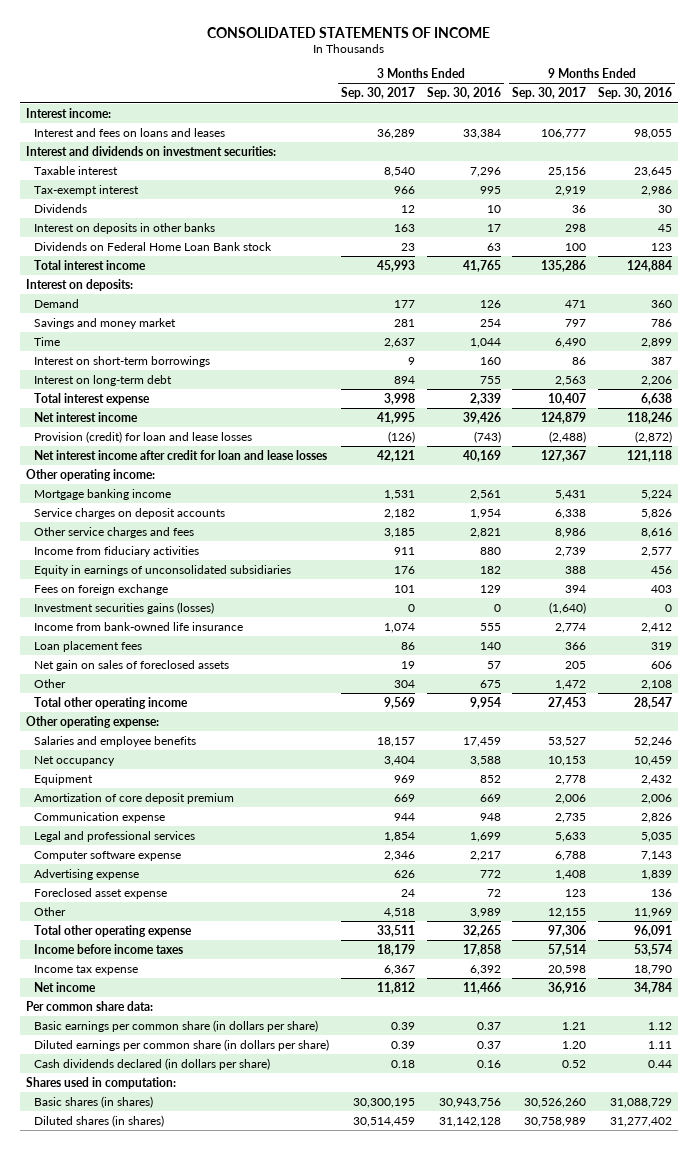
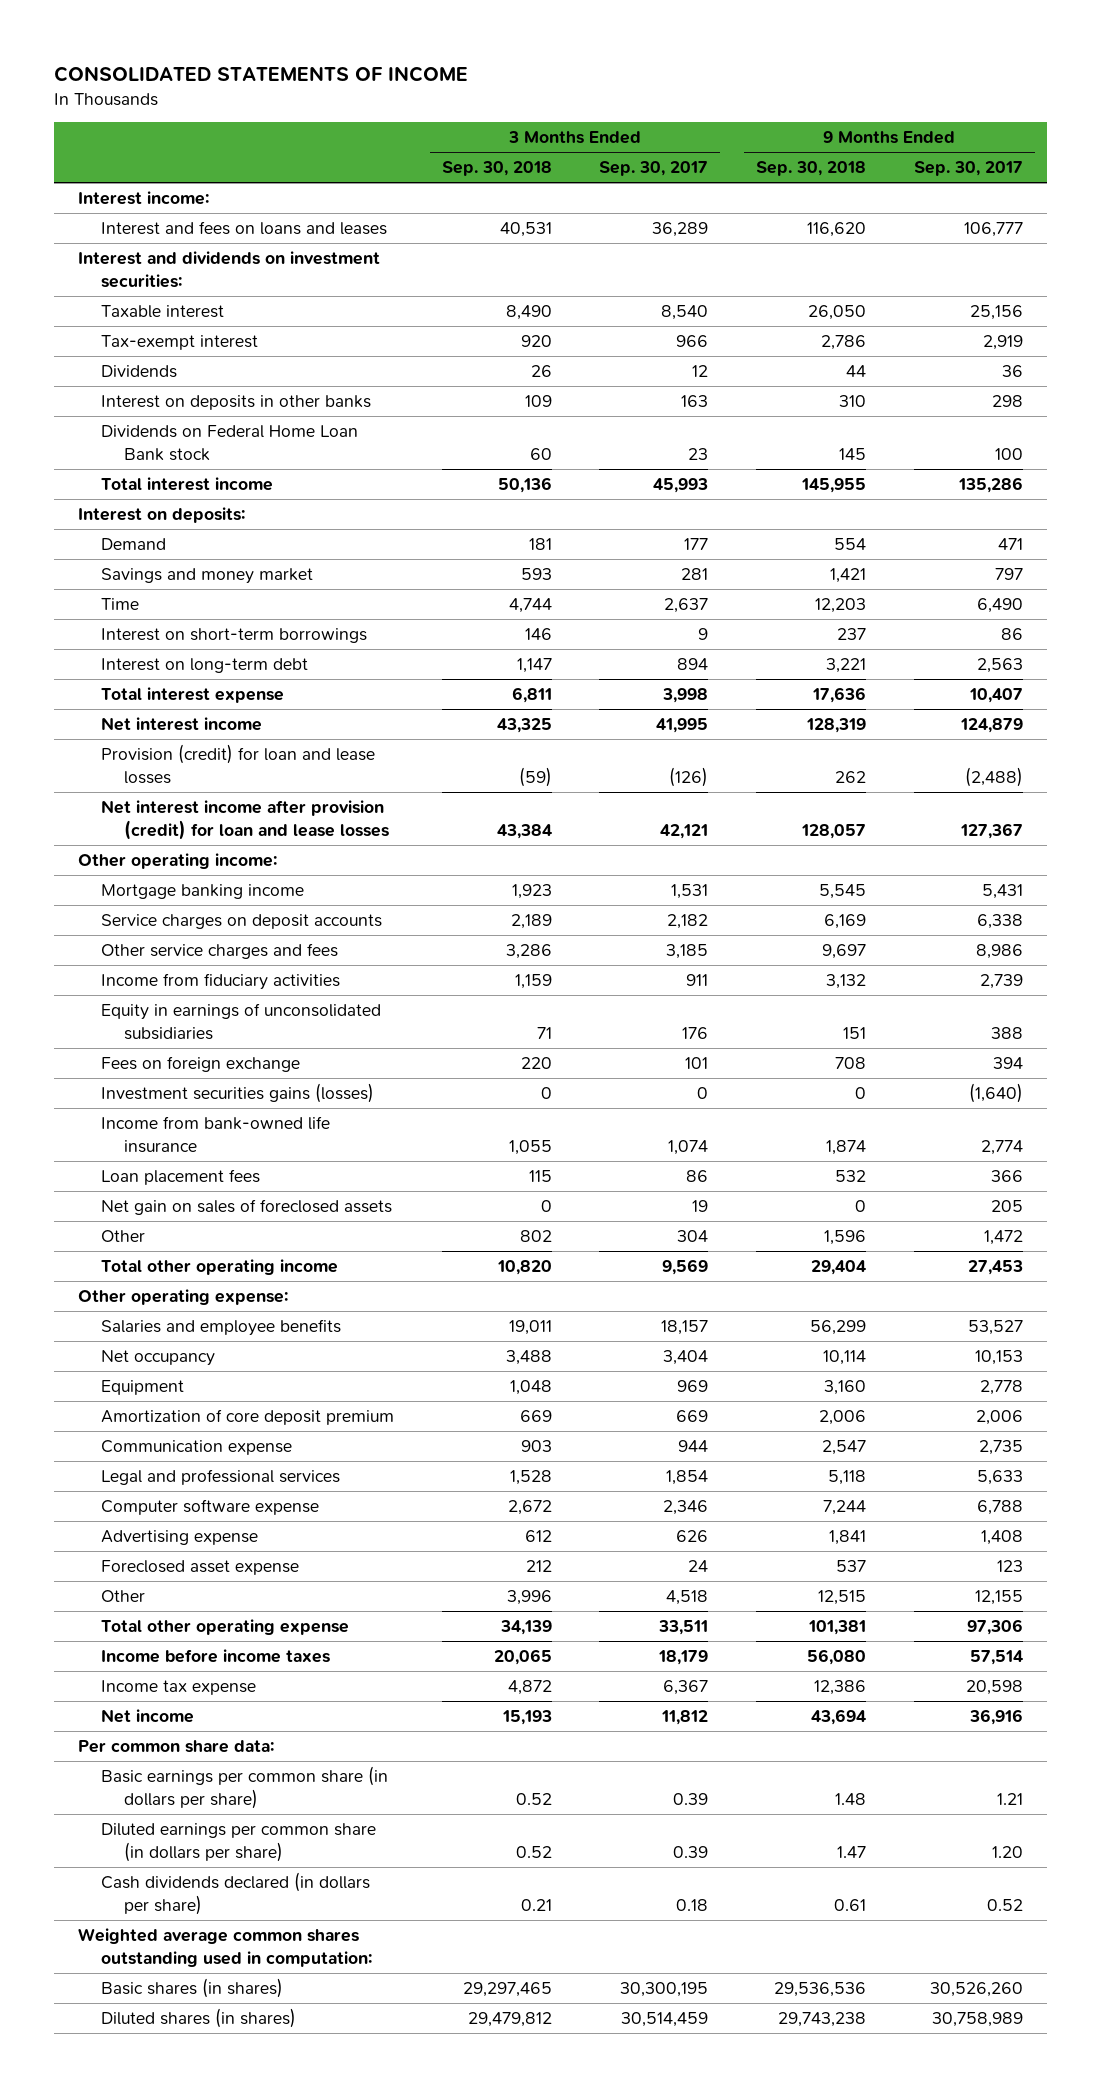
[426,87,501,100] Sep. 30, 2016 -> none
[598,87,673,100] Sep. 30, 2016 -> none
none -> [441,161,552,177] Sep. 30, 2018
none -> [756,161,867,177] Sep. 30, 2018
[33,449,327,460] Net interest income after credit for loan and lease losses -> [101,800,390,840] Net interest income after provision (credit) for loan and lease losses
[25,1076,176,1089] Shares used in computation: -> [77,1928,373,1967] Weighted average common shares outstanding used in computation:

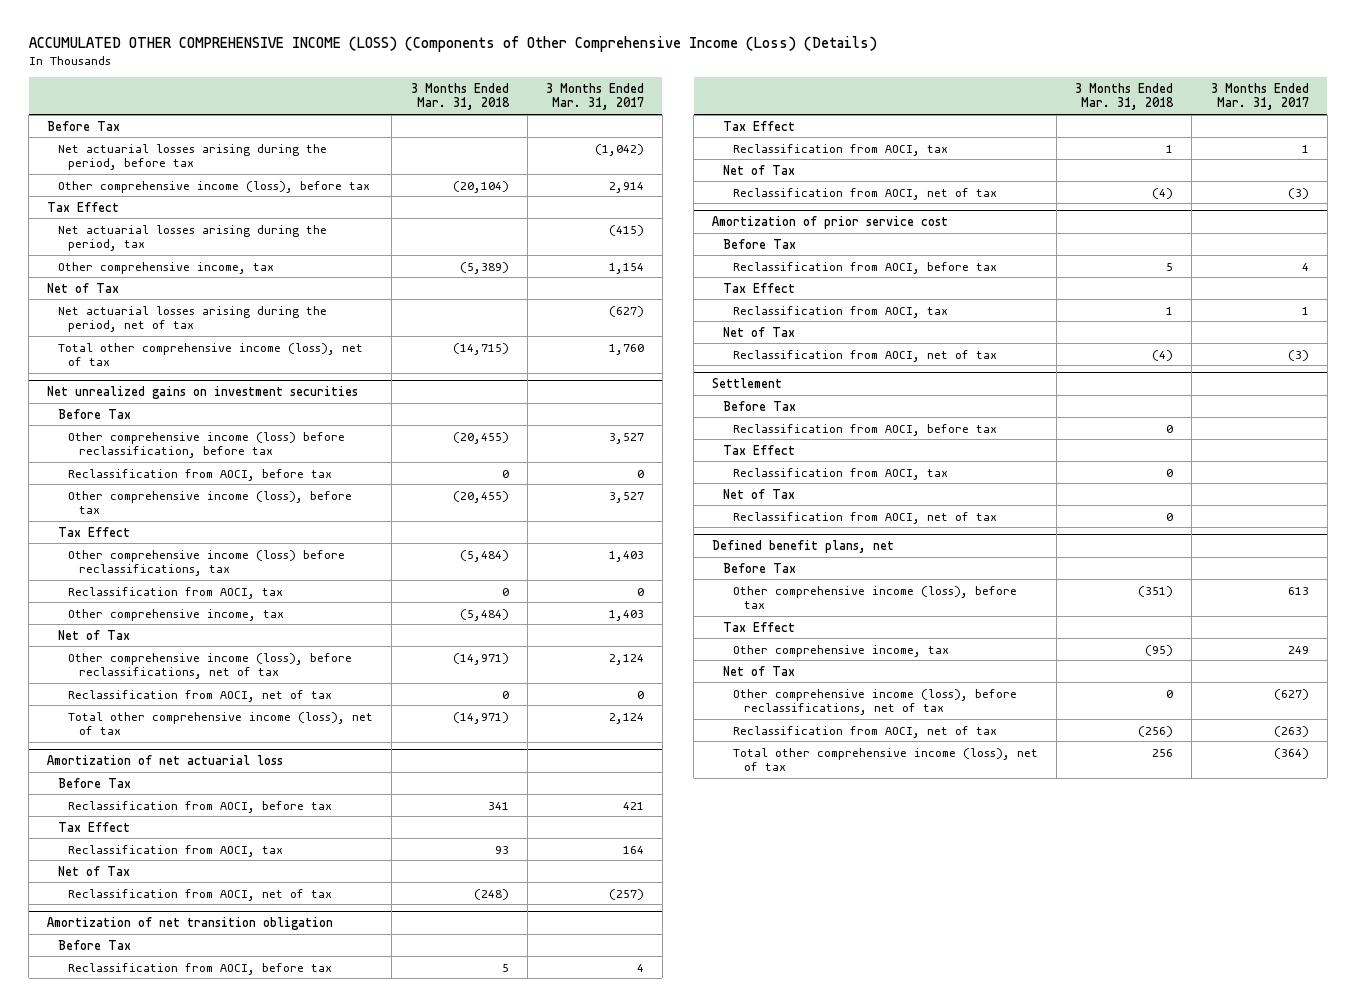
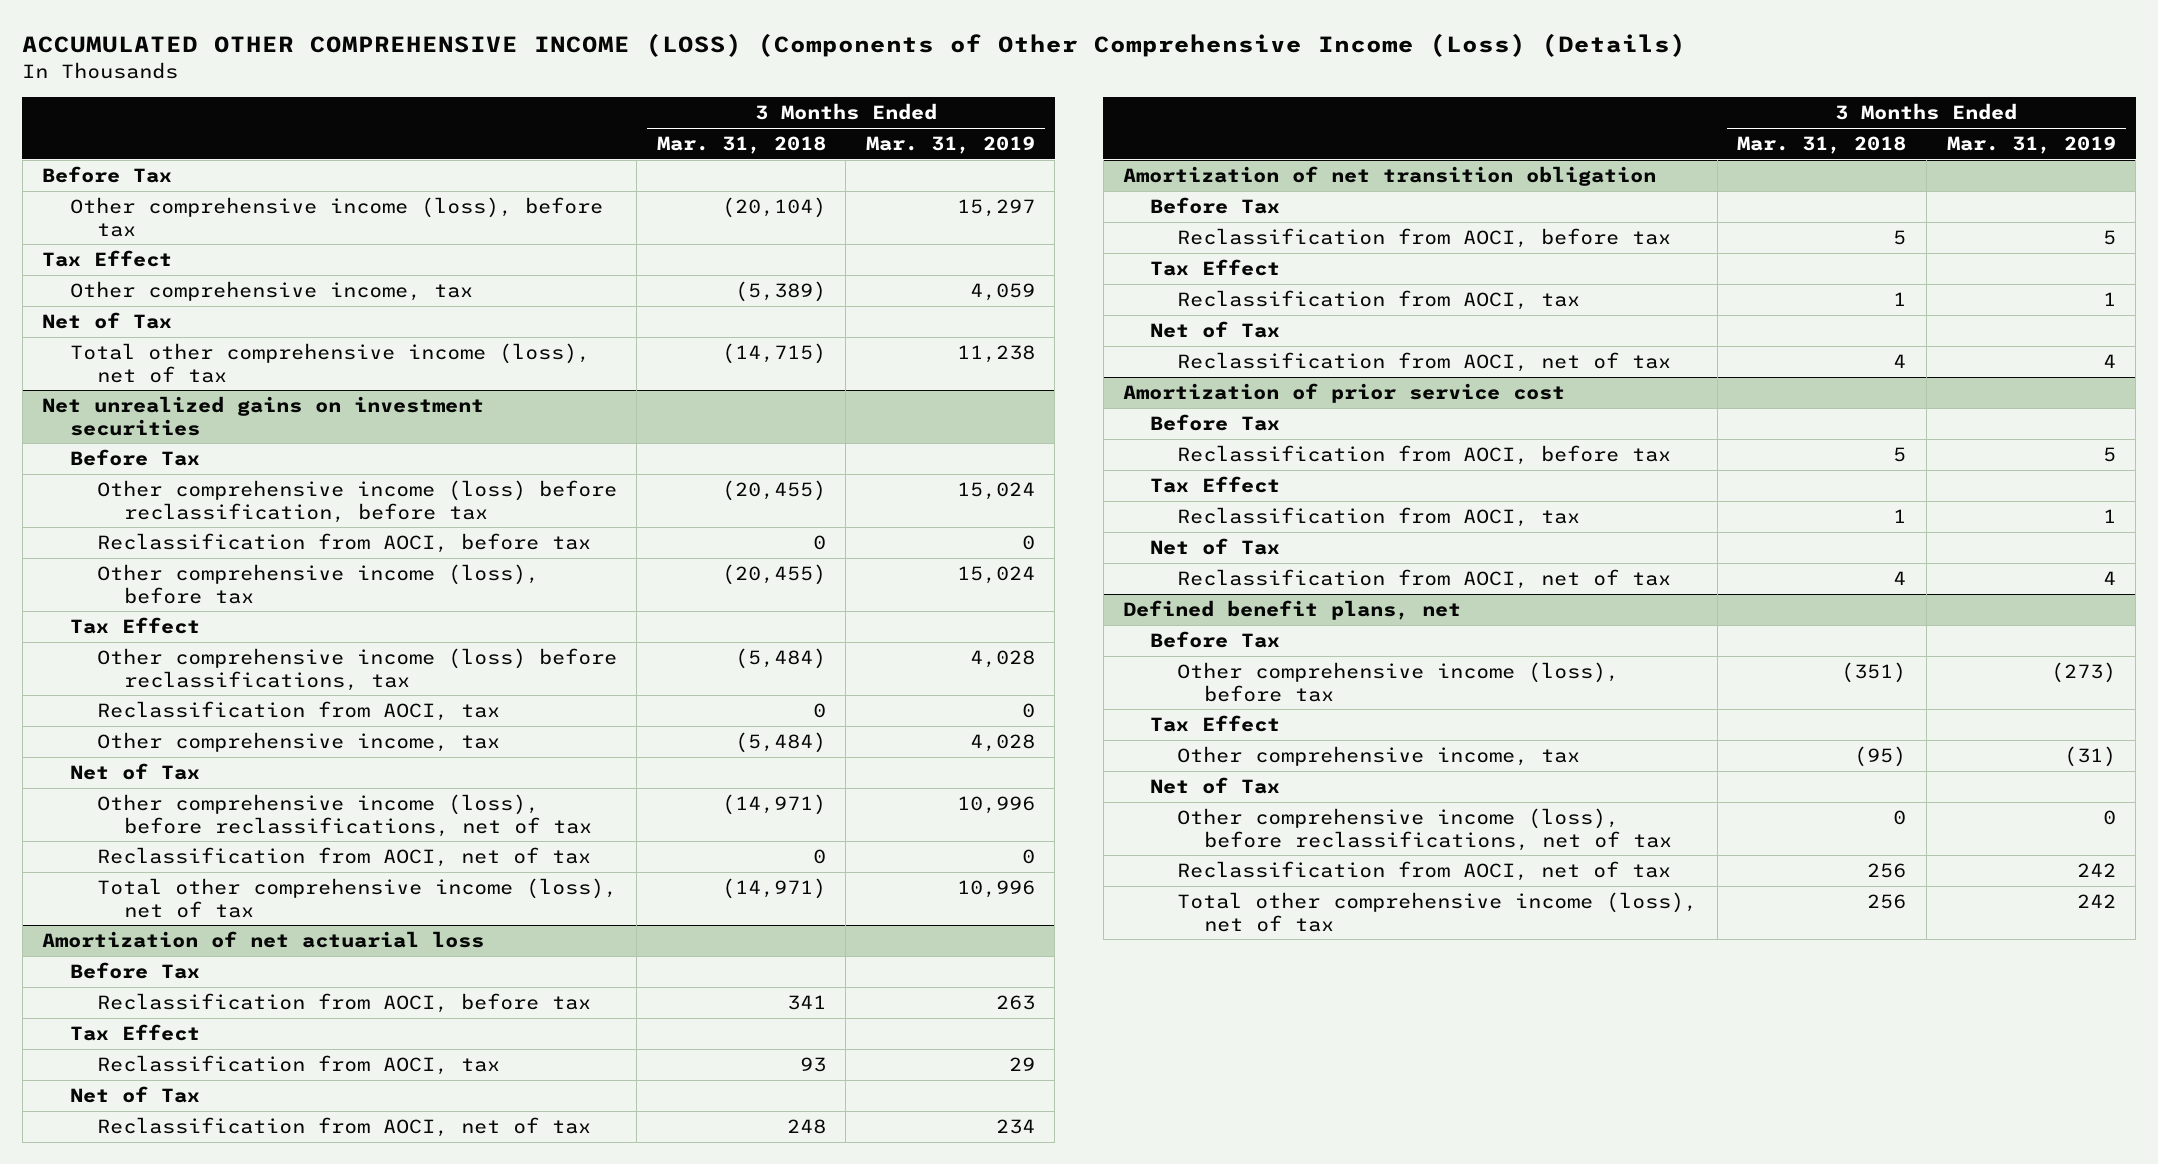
[545,82,644,111] 3 Months Ended Mar. 31, 2017 -> none
none -> [865,136,1035,155] Mar. 31, 2019
[57,143,327,171] Net actuarial losses arising during the period, before tax -> none
[57,224,327,252] Net actuarial losses arising during the period, tax -> none
[57,305,327,333] Net actuarial losses arising during the period, net of tax -> none
[473,888,509,900] (248) -> [786,1119,826,1135] 248
[1152,187,1174,199] (4) -> [1893,354,1907,369] 4
[712,377,783,388] Settlement -> none
[722,400,796,411] Before Tax -> none
[733,423,998,436] Reclassification from AOCI, before tax -> none
[722,444,795,455] Tax Effect -> none
[733,467,949,480] Reclassification from AOCI, tax -> none
[722,488,795,499] Net of Tax -> none
[733,511,998,524] Reclassification from AOCI, net of tax -> none
[1152,349,1174,361] (4) -> [1893,571,1907,586] 4
[1138,725,1174,737] (256) -> [1867,863,1907,879] 256

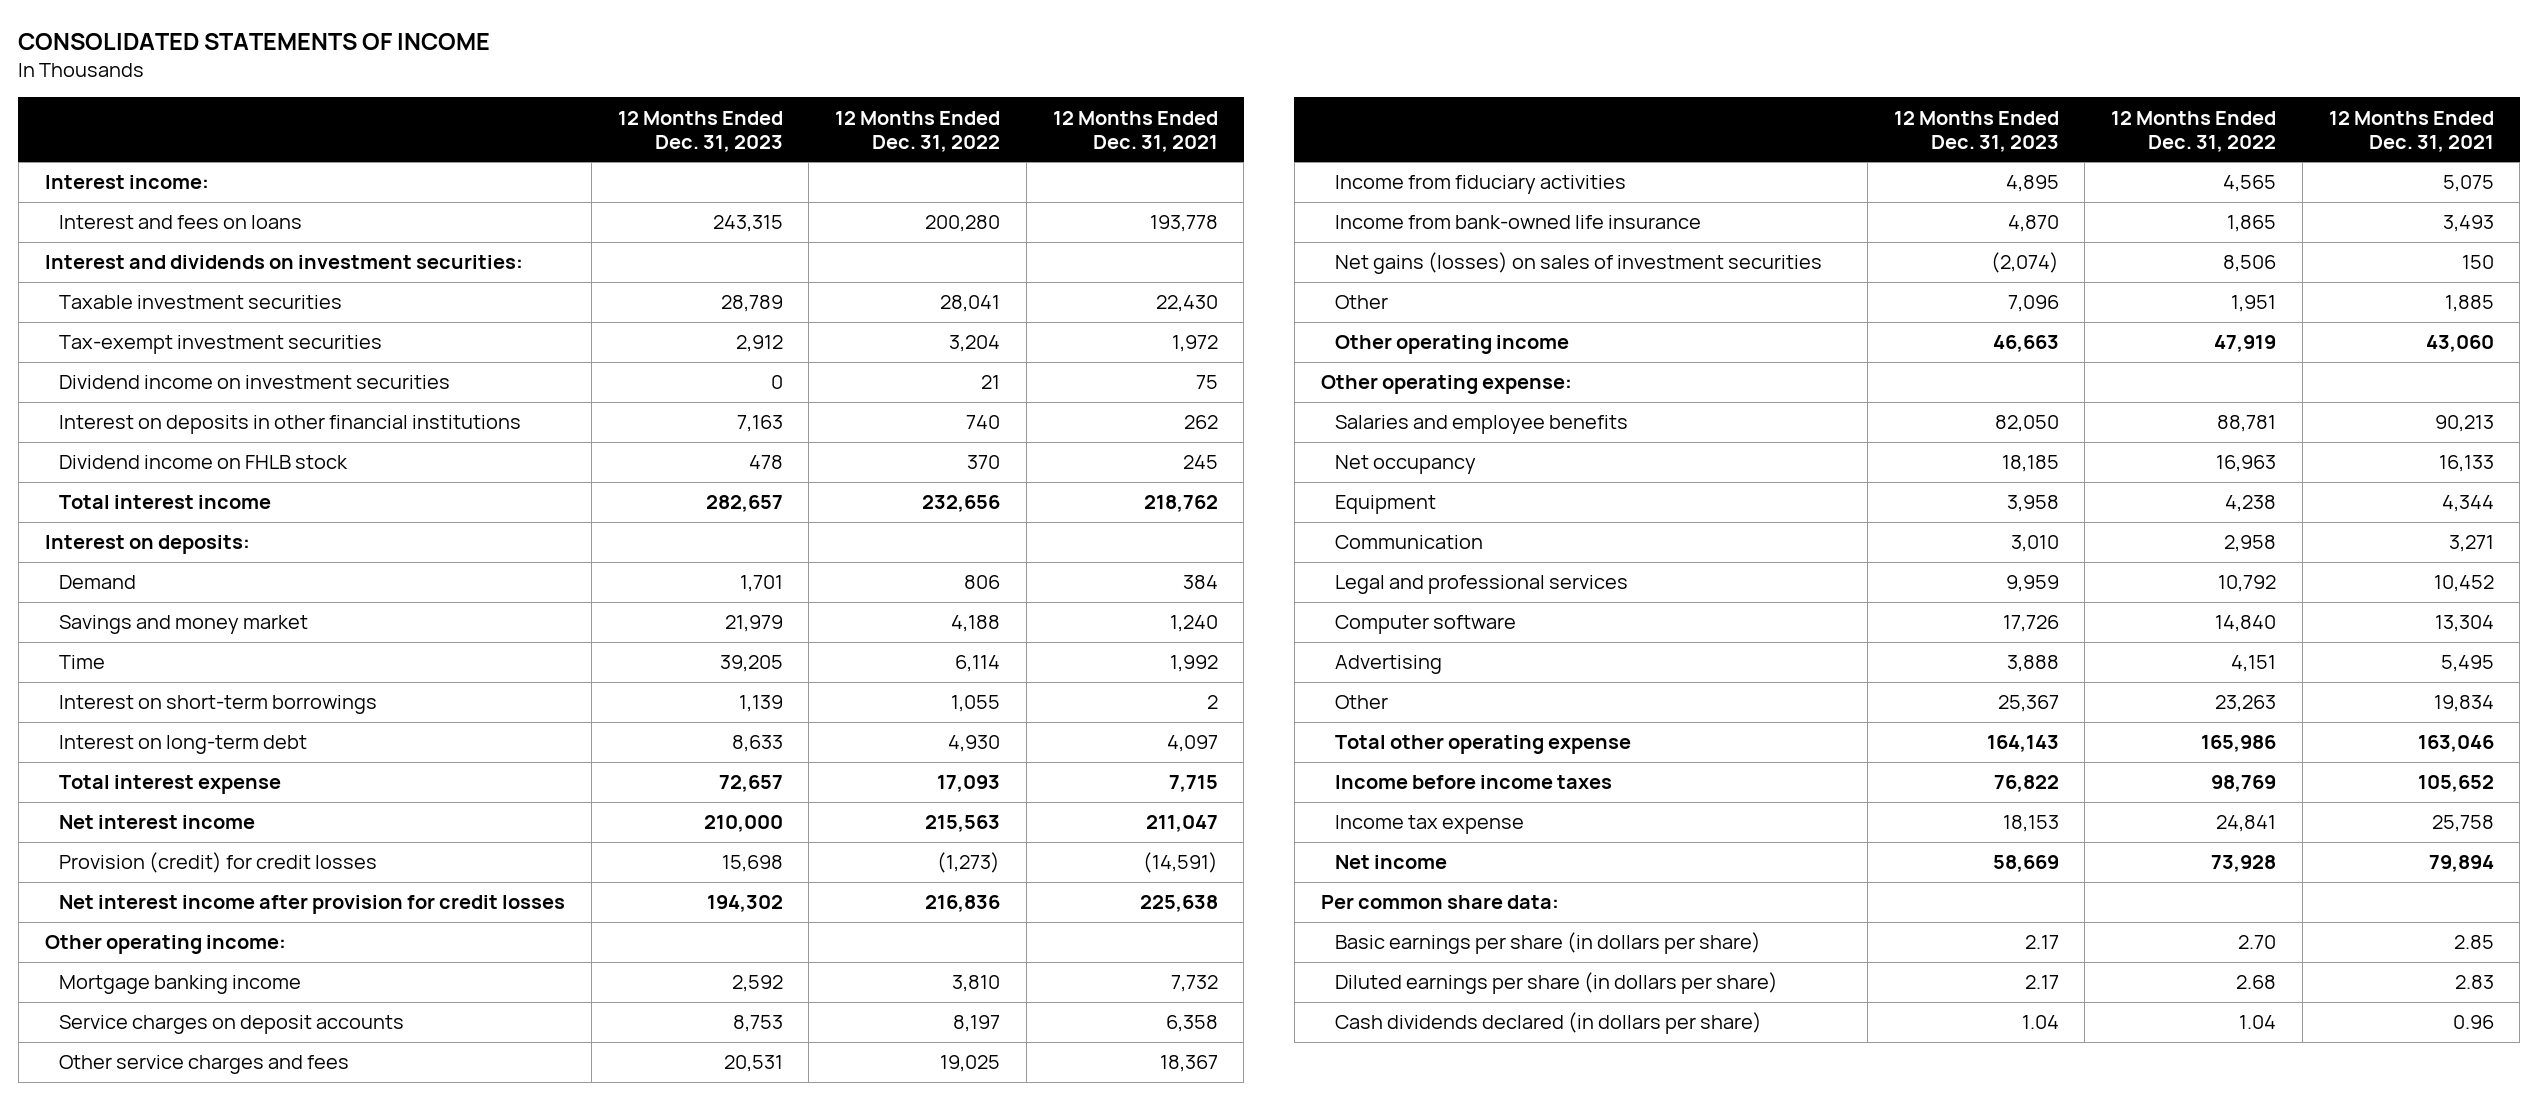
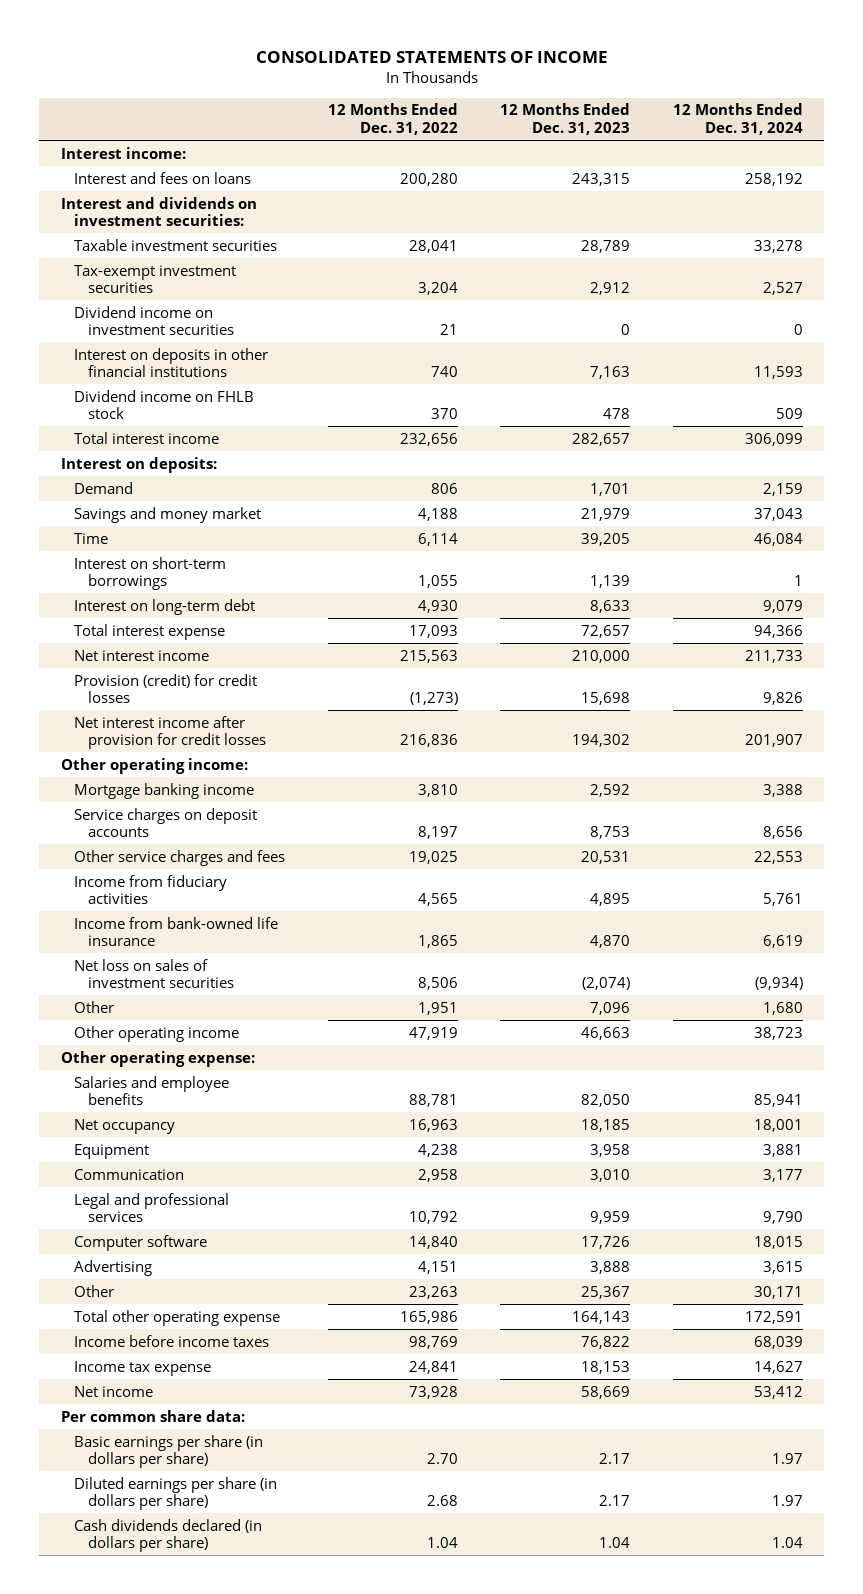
[1052,110,1218,152] 12 Months Ended Dec. 31, 2021 -> none
none -> [672,103,803,136] 12 Months Ended Dec. 31, 2024
[1335,252,1823,275] Net gains (losses) on sales of investment securities -> [74,958,235,989] Net loss on sales of investment securities

